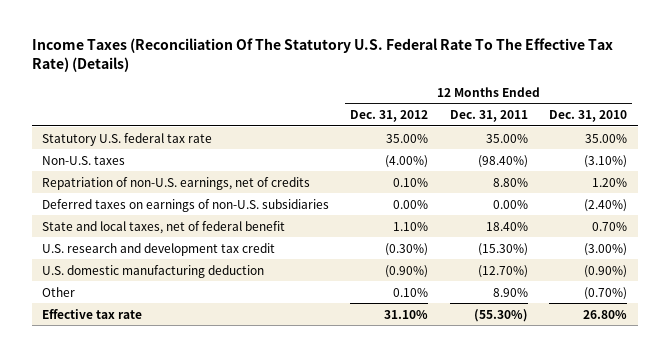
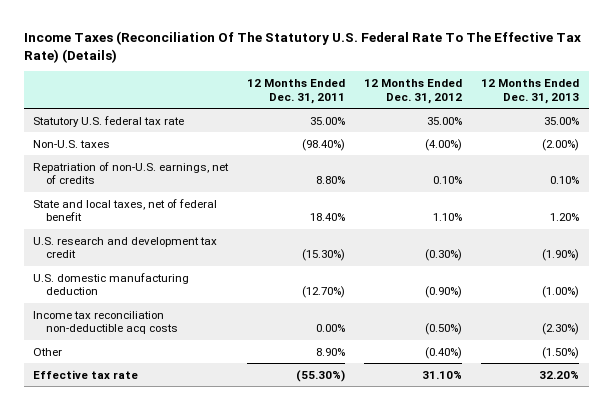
[549,110,628,123] Dec. 31, 2010 -> none
none -> [481,78,580,104] 12 Months Ended Dec. 31, 2013
[42,198,330,212] Deferred taxes on earnings of non-U.S. subsidiaries -> none
none -> [33,310,178,335] Income tax reconciliation non-deductible acq costs
[393,287,429,297] 0.10% -> [425,346,463,359] (0.40%)

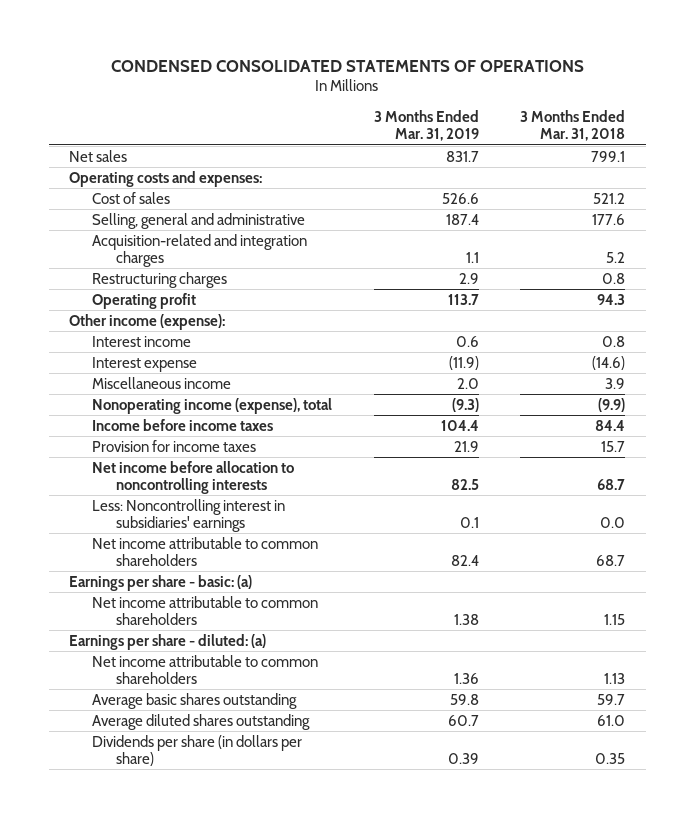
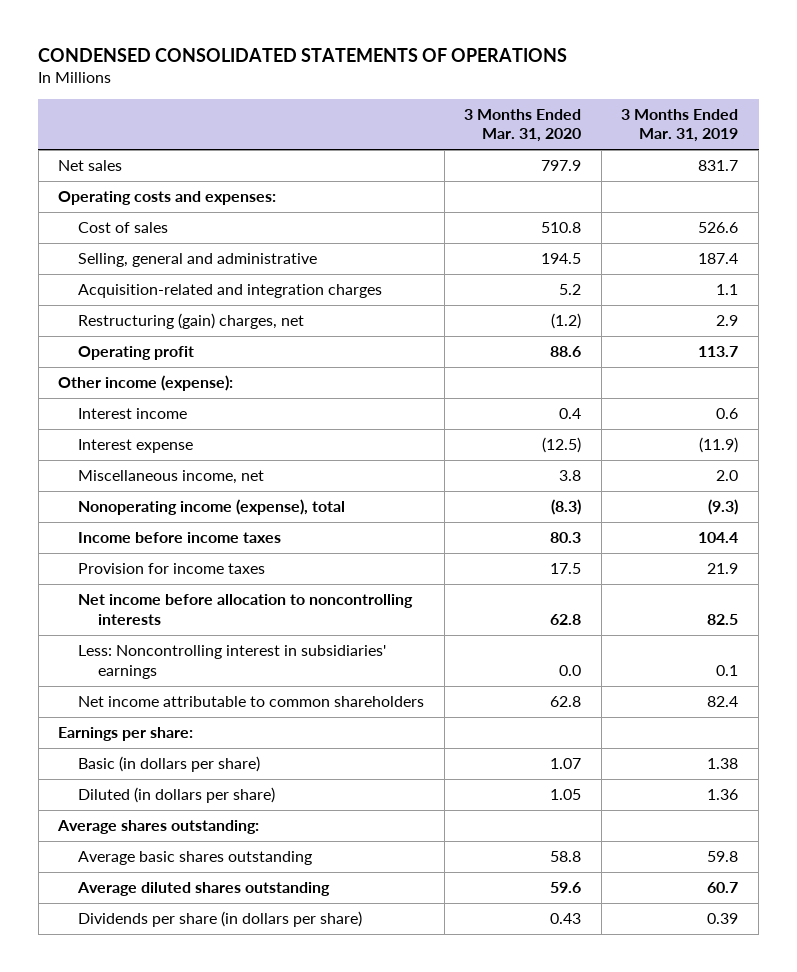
[520,109,626,142] 3 Months Ended Mar. 31, 2018 -> none
none -> [464,108,582,143] 3 Months Ended Mar. 31, 2020
[92,271,228,288] Restructuring charges -> [77,313,304,330] Restructuring (gain) charges, net
[92,376,232,389] Miscellaneous income -> [77,470,264,485] Miscellaneous income, net
[69,633,267,650] Earnings per share - diluted: (a) -> none
[69,574,253,591] Earnings per share - basic: (a) -> [58,727,194,742] Earnings per share:
[92,595,319,625] Net income attributable to common shareholders -> [77,756,260,773] Basic (in dollars per share)
[92,654,319,684] Net income attributable to common shareholders -> [77,787,275,804] Diluted (in dollars per share)
none -> [57,820,260,835] Average shares outstanding:

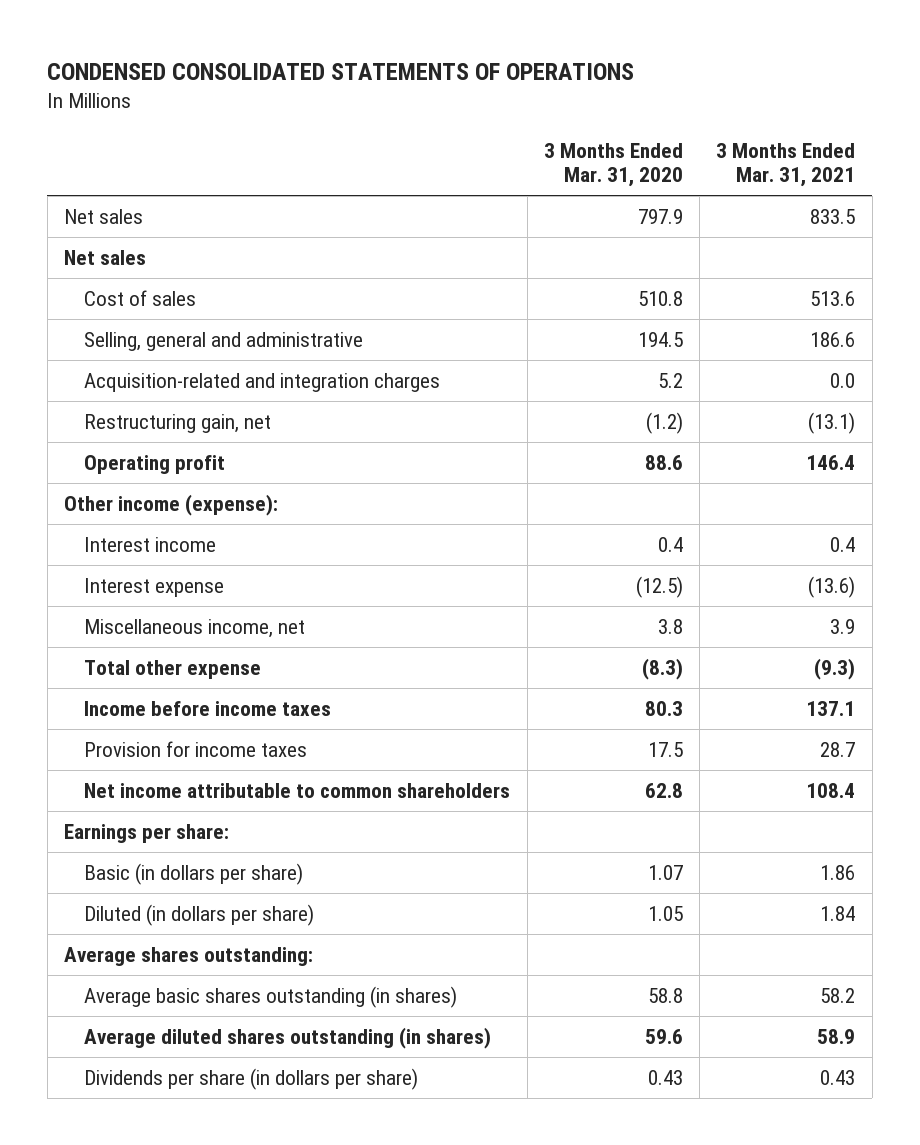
[621,108,739,143] 3 Months Ended Mar. 31, 2019 -> none
none -> [716,142,856,187] 3 Months Ended Mar. 31, 2021
[58,191,277,206] Operating costs and expenses: -> [64,250,147,266] Net sales
[77,313,304,330] Restructuring (gain) charges, net -> [84,414,272,434] Restructuring gain, net
[77,499,345,516] Nonoperating income (expense), total -> [84,660,262,680] Total other expense
[77,594,413,625] Net income before allocation to noncontrolling interests -> none
[77,645,386,679] Less: Noncontrolling interest in subsidiaries' earnings -> none
[77,851,312,866] Average basic shares outstanding -> [84,986,458,1009] Average basic shares outstanding (in shares)
[76,882,330,897] Average diluted shares outstanding -> [84,1027,492,1050] Average diluted shares outstanding (in shares)

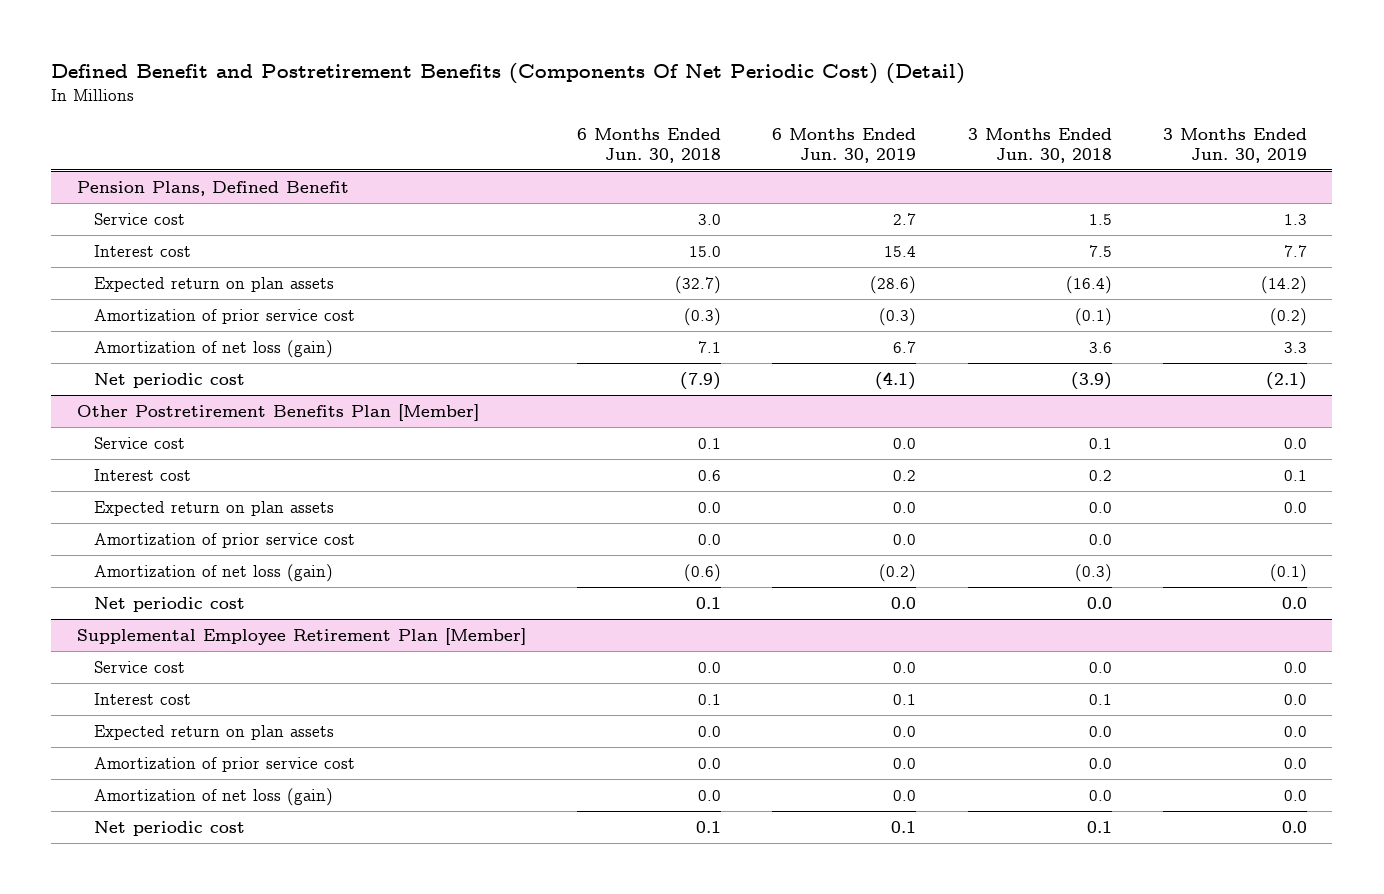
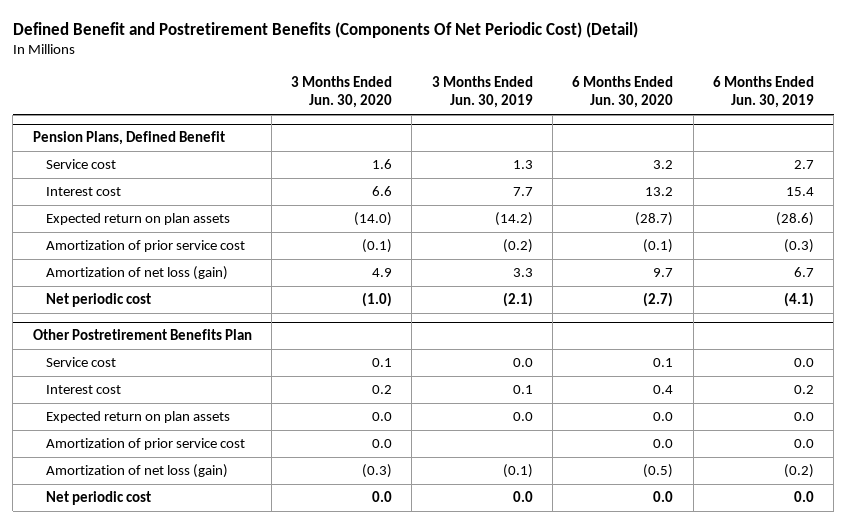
[577,127,722,163] 6 Months Ended Jun. 30, 2018 -> none
[967,127,1112,163] 3 Months Ended Jun. 30, 2018 -> none
none -> [291,75,393,109] 3 Months Ended Jun. 30, 2020
none -> [572,75,674,109] 6 Months Ended Jun. 30, 2020
[76,403,479,421] Other Postretirement Benefits Plan [Member] -> [32,329,252,341] Other Postretirement Benefits Plan
[76,627,526,645] Supplemental Employee Retirement Plan [Member] -> none
[93,660,185,673] Service cost -> none
[93,692,191,705] Interest cost -> none
[93,724,334,740] Expected return on plan assets -> none
[93,756,355,772] Amortization of prior service cost -> none
[93,787,333,806] Amortization of net loss (gain) -> none
[93,820,245,836] Net periodic cost -> none

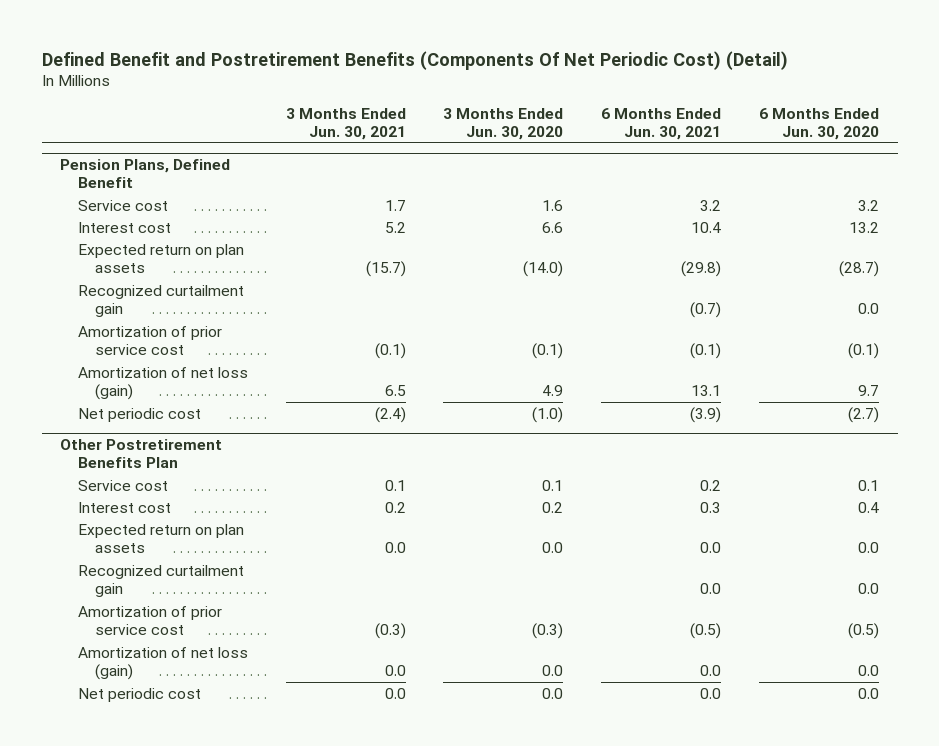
[431,75,533,109] 3 Months Ended Jun. 30, 2019 -> none
[712,75,814,109] 6 Months Ended Jun. 30, 2019 -> none
none -> [285,107,406,141] 3 Months Ended Jun. 30, 2021
none -> [601,107,722,141] 6 Months Ended Jun. 30, 2021
none -> [77,284,244,318] Recognized curtailment gain
none -> [77,564,244,598] Recognized curtailment gain
[372,439,393,449] 0.0 -> [532,623,564,640] (0.3)
[653,439,674,449] 0.0 -> [847,623,879,640] (0.5)
[362,464,393,479] (0.3) -> [542,665,564,677] 0.0
[643,464,674,479] (0.5) -> [857,665,879,677] 0.0

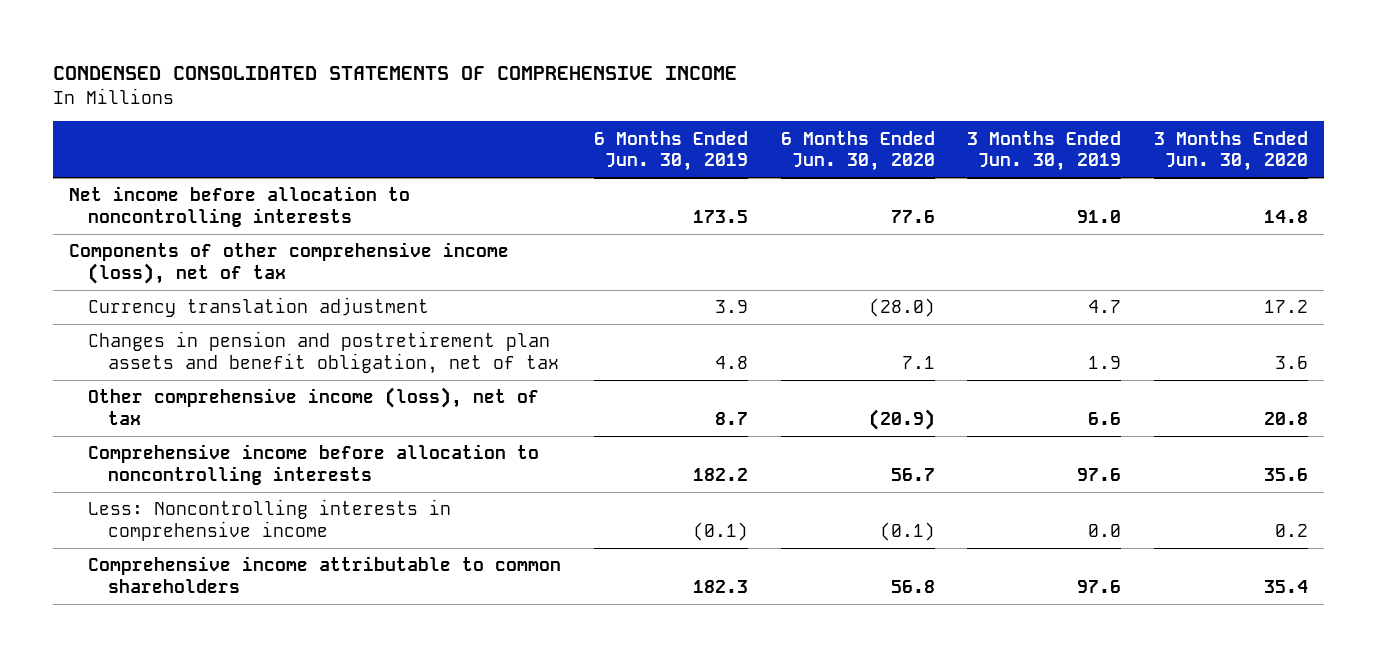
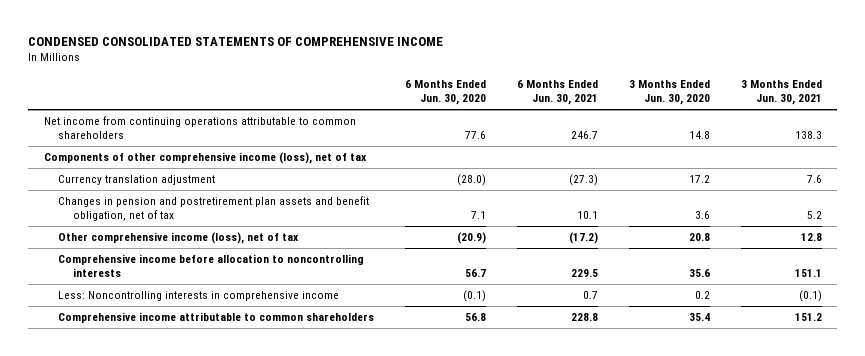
[594,130,749,172] 6 Months Ended Jun. 30, 2019 -> none
[967,130,1122,172] 3 Months Ended Jun. 30, 2019 -> none
none -> [517,79,599,106] 6 Months Ended Jun. 30, 2021
none -> [740,79,822,106] 3 Months Ended Jun. 30, 2021
[69,186,411,227] Net income before allocation to noncontrolling interests -> [43,115,356,140] Net income from continuing operations attributable to common shareholders

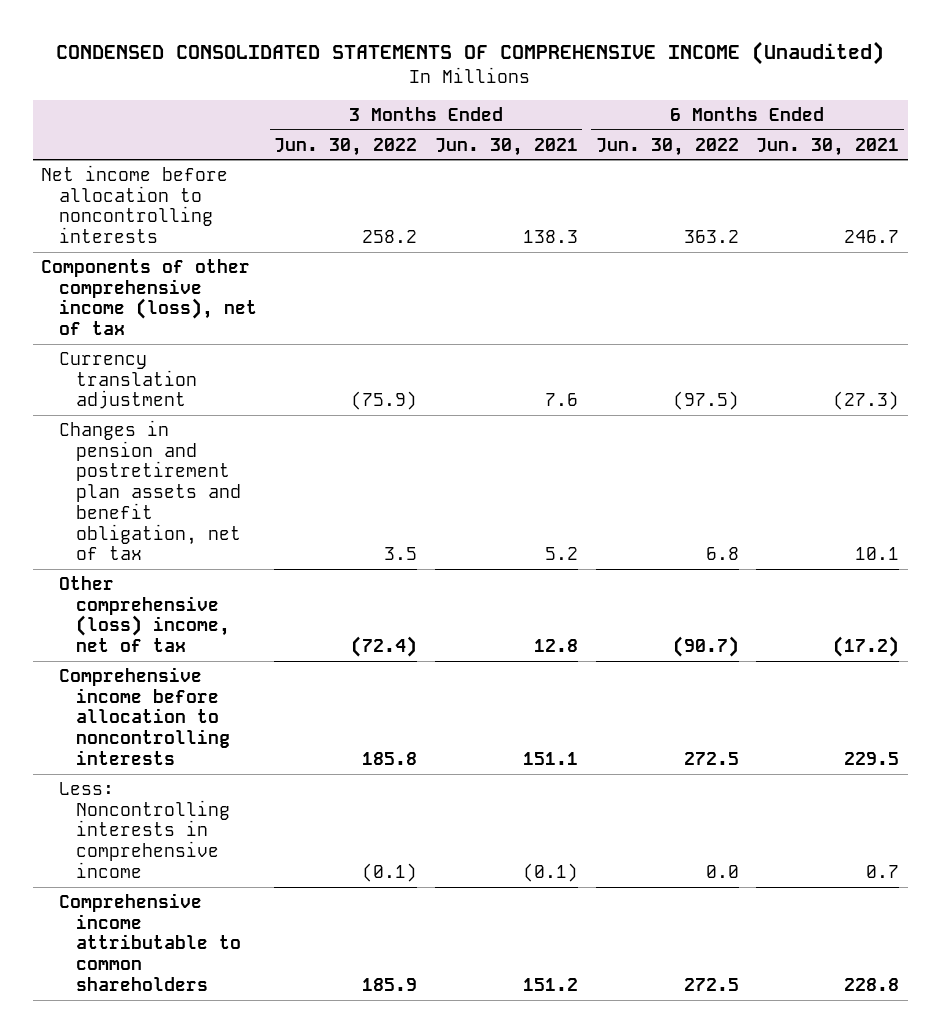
[28,36,444,46] CONDENSED CONSOLIDATED STATEMENTS OF COMPREHENSIVE INCOME -> [56,41,885,66] CONDENSED CONSOLIDATED STATEMENTS OF COMPREHENSIVE INCOME (Unaudited)
[405,79,487,106] 6 Months Ended Jun. 30, 2020 -> none
[628,79,710,106] 3 Months Ended Jun. 30, 2020 -> none
none -> [274,137,418,156] Jun. 30, 2022
none -> [595,137,739,156] Jun. 30, 2022
[43,115,356,140] Net income from continuing operations attributable to common shareholders -> [41,164,229,244] Net income before allocation to noncontrolling interests
[58,231,300,244] Other comprehensive income (loss), net of tax -> [58,575,231,653] Other comprehensive (loss) income, net of tax

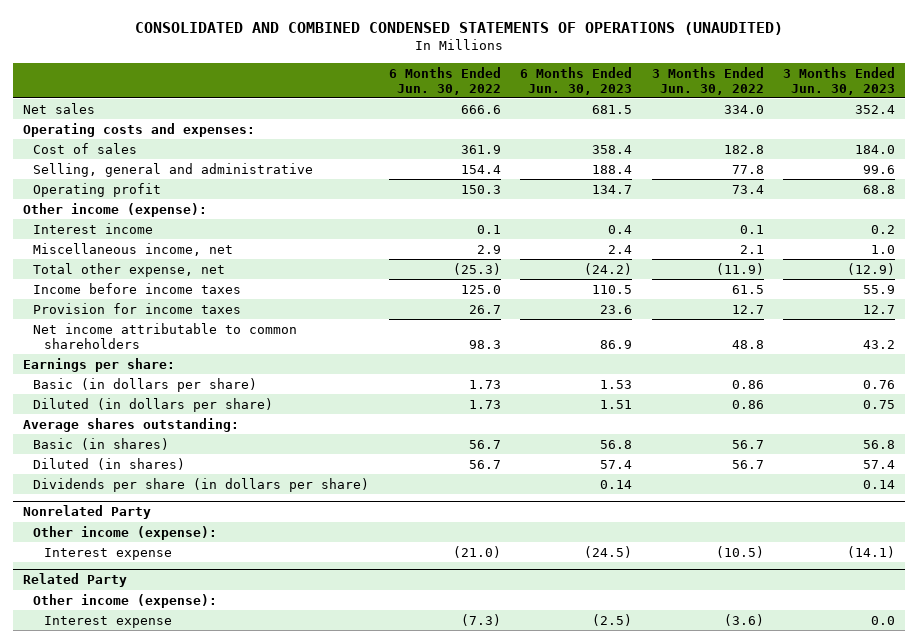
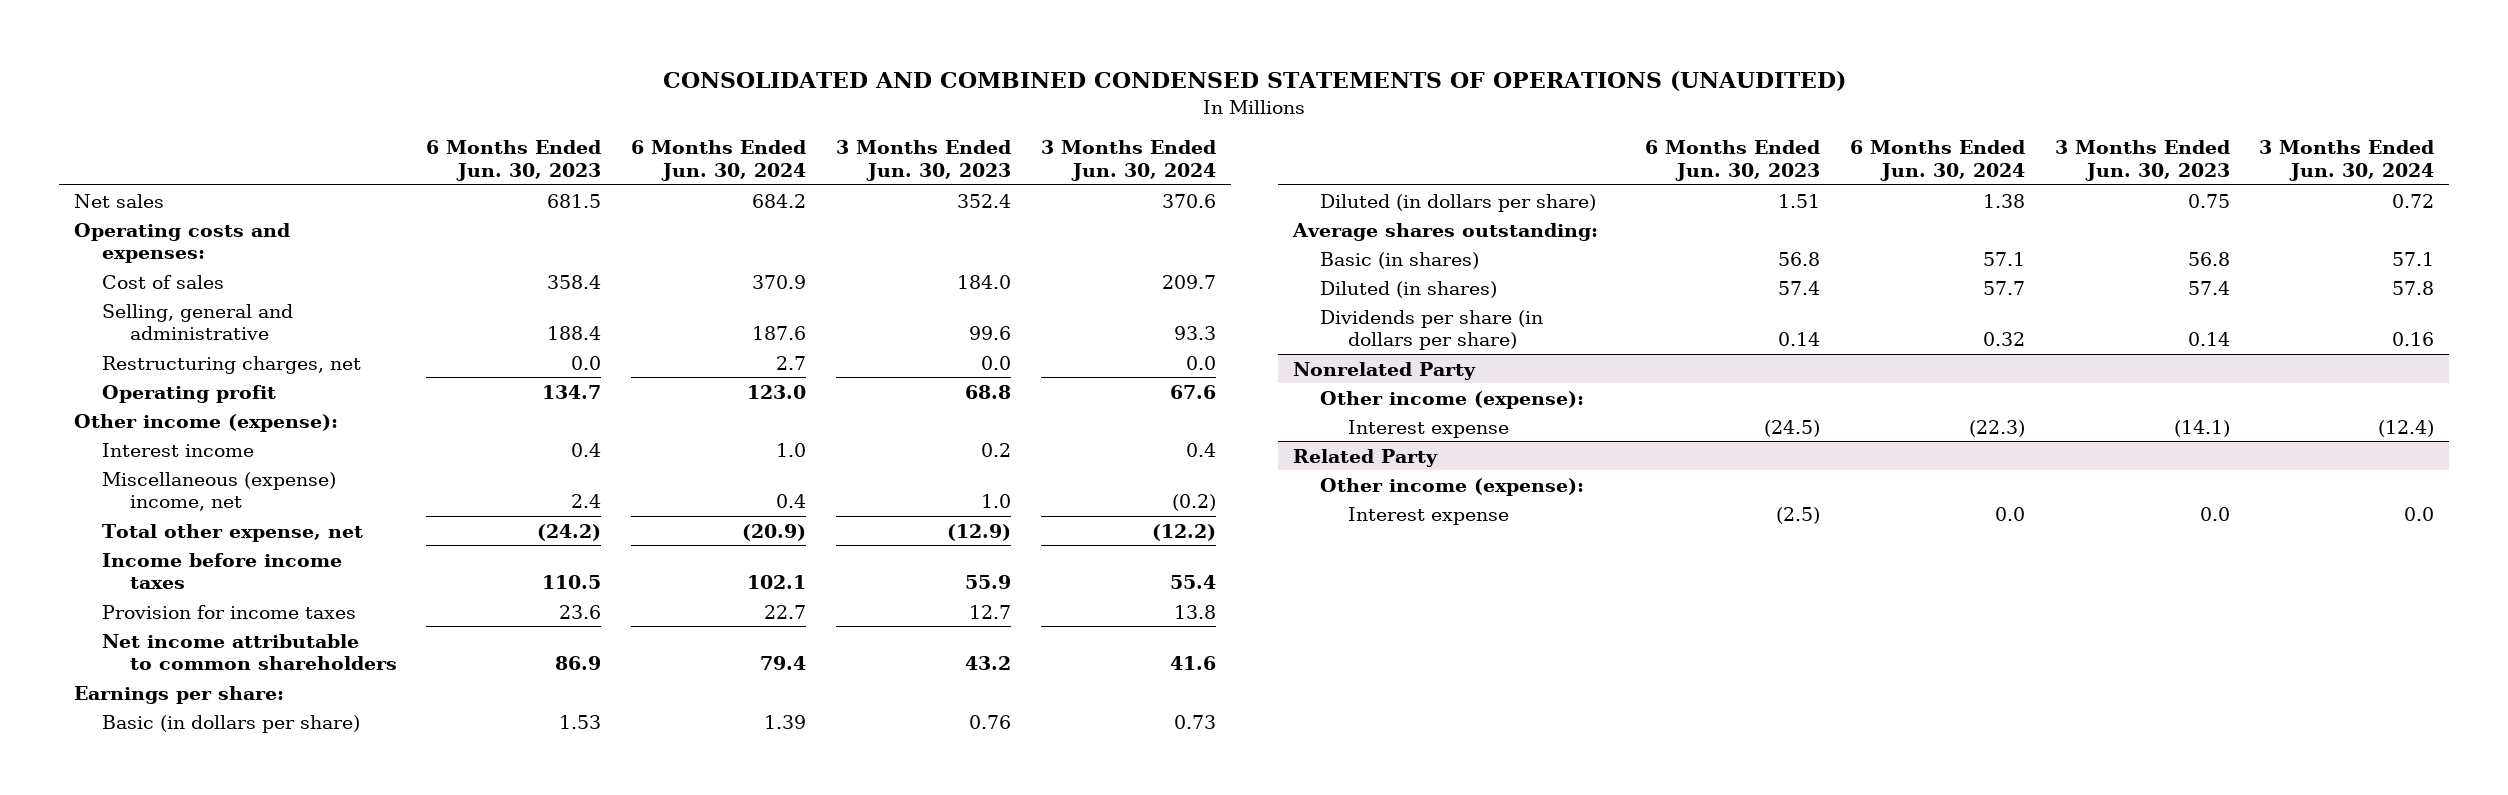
[388,66,501,95] 6 Months Ended Jun. 30, 2022 -> none
[651,66,764,95] 3 Months Ended Jun. 30, 2022 -> none
none -> [631,140,807,181] 6 Months Ended Jun. 30, 2024
none -> [1040,140,1216,181] 3 Months Ended Jun. 30, 2024
none -> [101,355,361,374] Restructuring charges, net
[33,242,234,256] Miscellaneous income, net -> [101,471,336,512] Miscellaneous (expense) income, net

